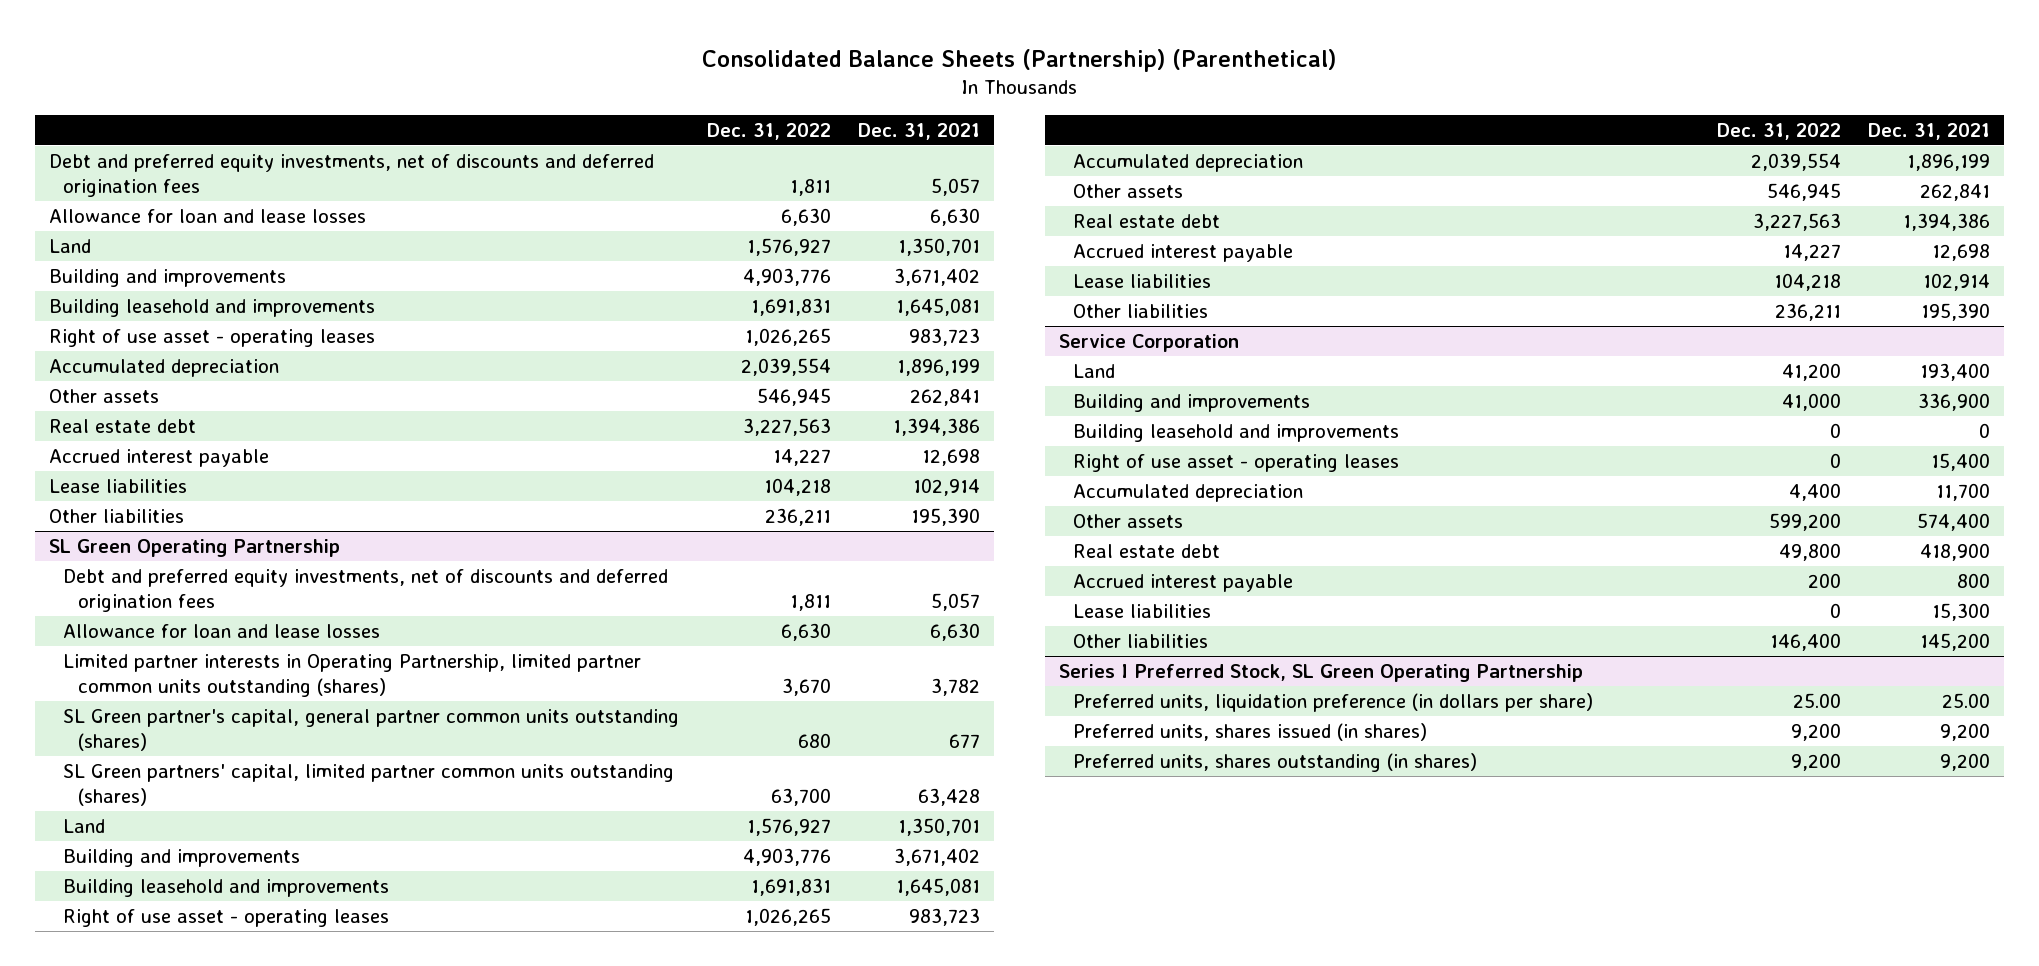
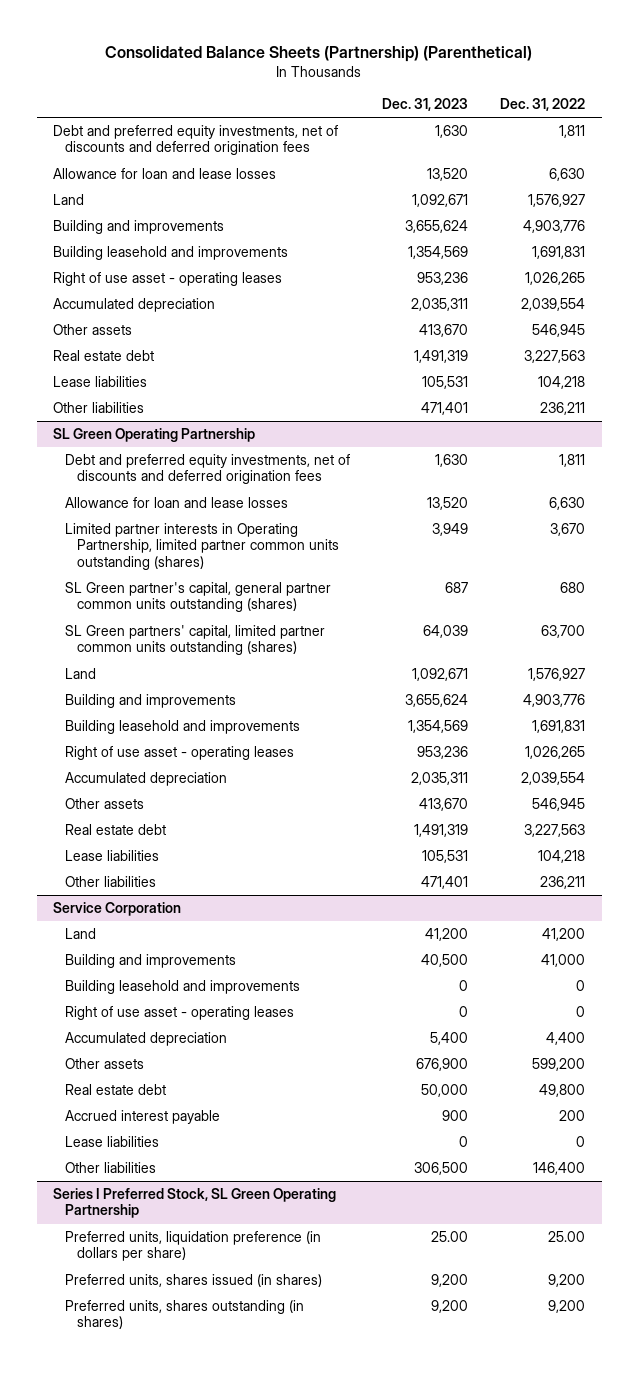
[858,122,981,140] Dec. 31, 2021 -> none
none -> [382,98,469,112] Dec. 31, 2023
[48,448,269,467] Accrued interest payable -> none
[1073,243,1294,262] Accrued interest payable -> none

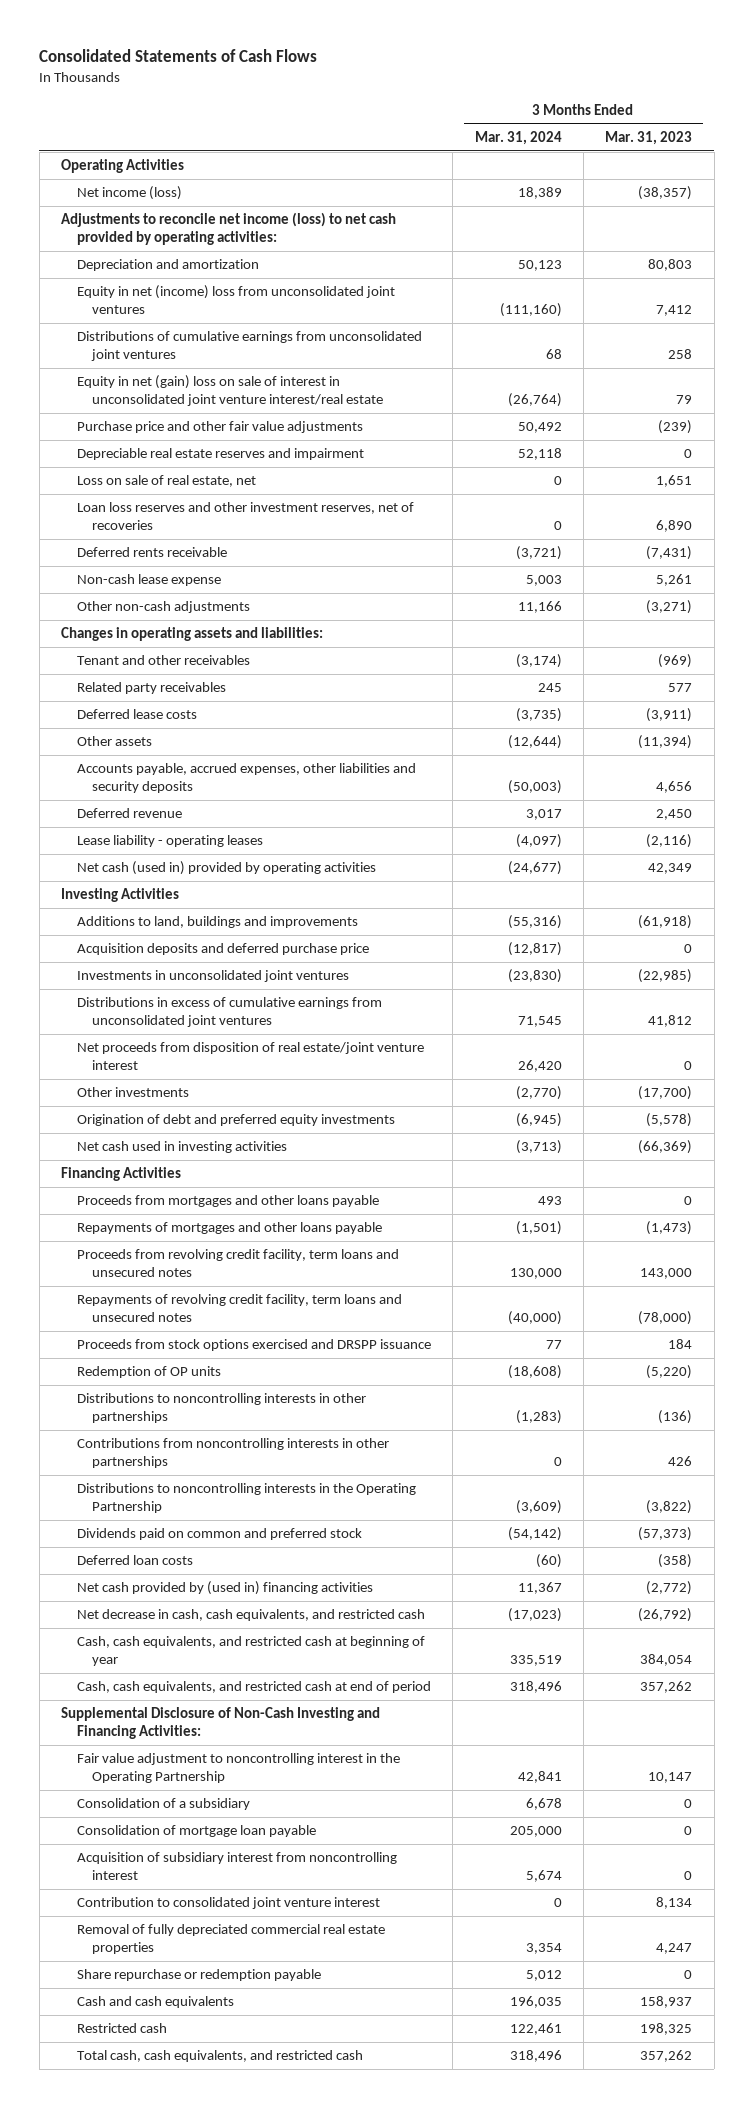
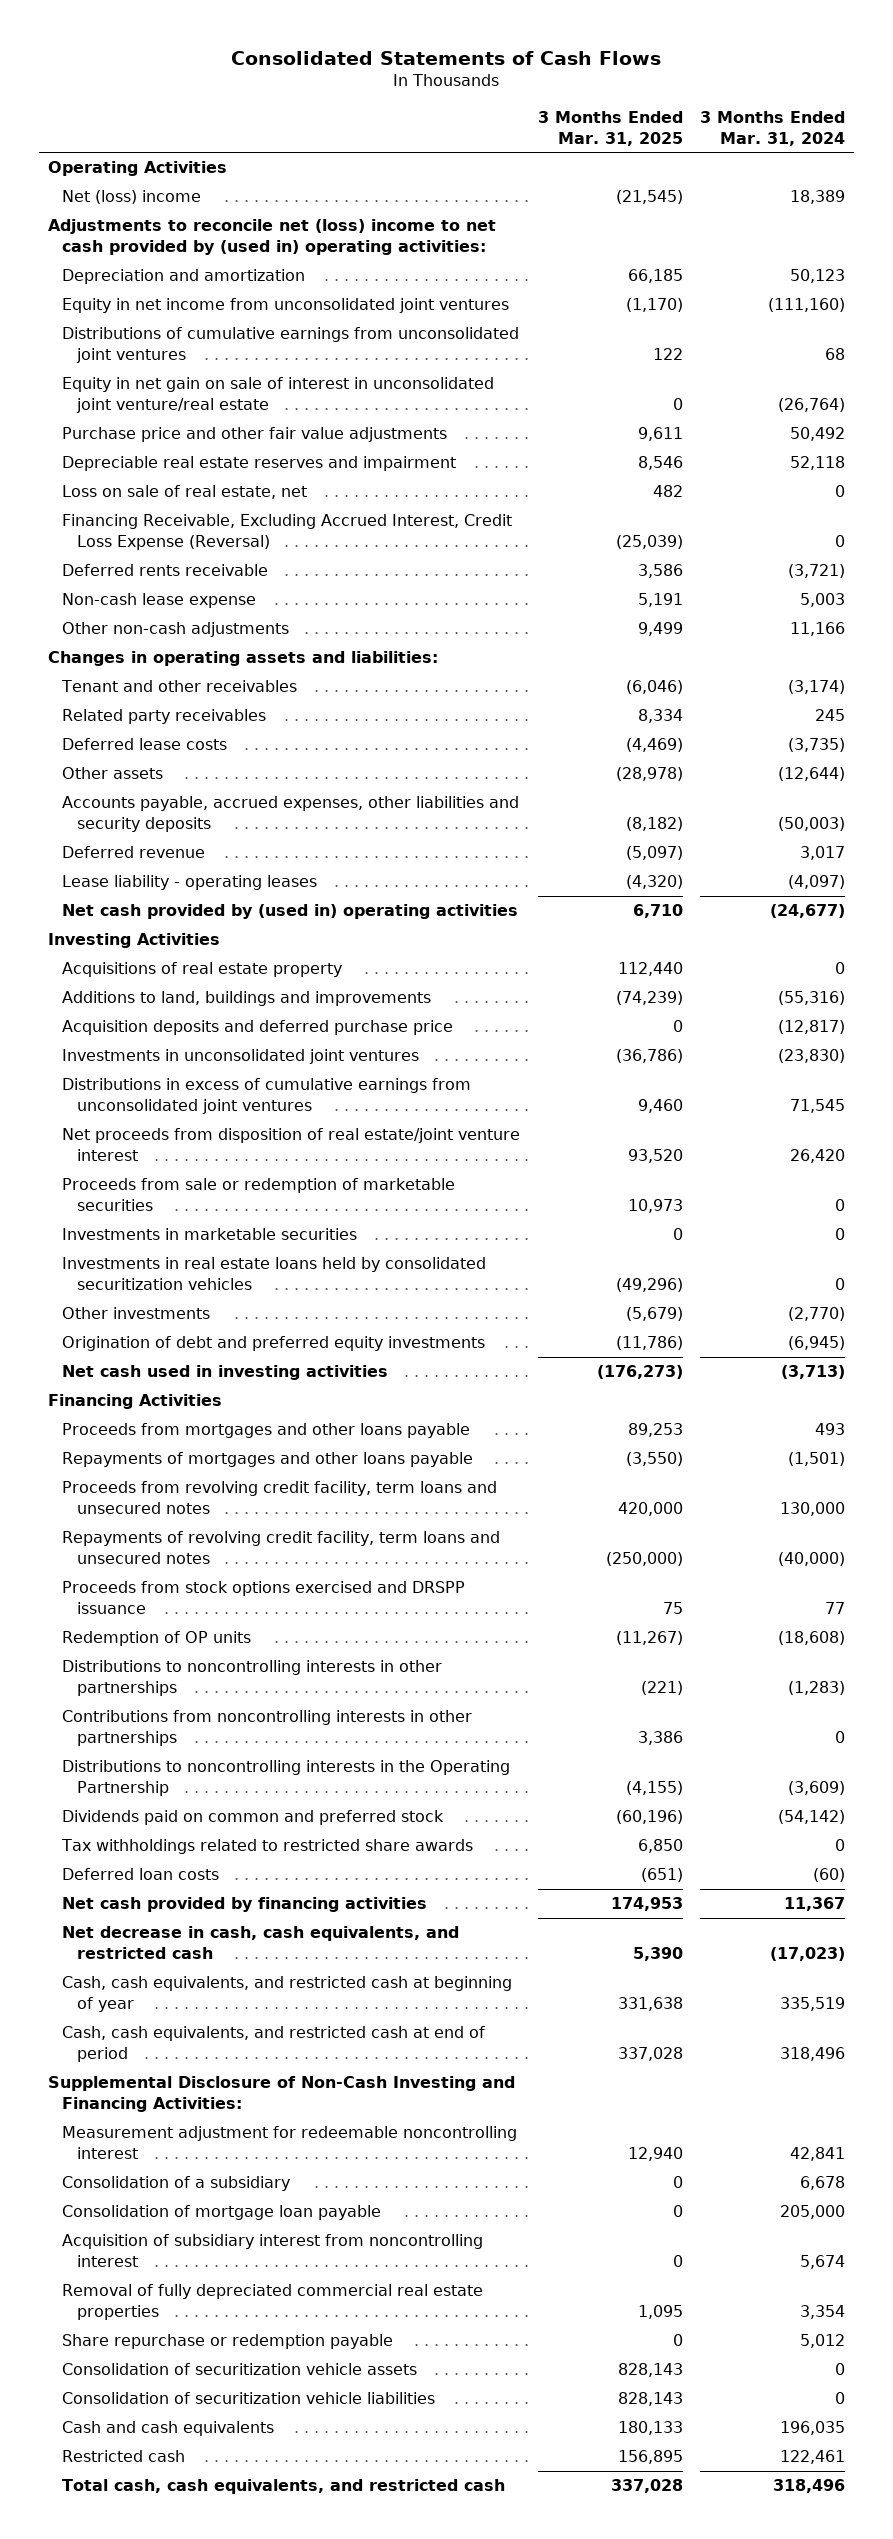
[605,131,693,146] Mar. 31, 2023 -> none
none -> [537,111,683,146] 3 Months Ended Mar. 31, 2025
[76,186,182,201] Net income (loss) -> [62,190,202,205] Net (loss) income
[61,212,397,246] Adjustments to reconcile net income (loss) to net cash provided by operating activities: -> [47,219,496,256] Adjustments to reconcile net (loss) income to net cash provided by (used in) operating activities:
[76,285,395,315] Equity in net (income) loss from unconsolidated joint ventures -> [62,298,510,314] Equity in net income from unconsolidated joint ventures
[76,375,384,407] Equity in net (gain) loss on sale of interest in unconsolidated joint venture interest/real estate -> [62,377,495,414] Equity in net gain on sale of interest in unconsolidated joint venture/real estate
[76,502,414,531] Loan loss reserves and other investment reserves, net of recoveries -> [62,514,513,551] Financing Receivable, Excluding Accrued Interest, Credit Loss Expense (Reversal)
[76,861,376,876] Net cash (used in) provided by operating activities -> [62,904,519,920] Net cash provided by (used in) operating activities
none -> [62,962,343,978] Acquisitions of real estate property
none -> [62,1178,456,1212] Proceeds from sale or redemption of marketable securities
none -> [62,1228,358,1241] Investments in marketable securities
none -> [62,1257,487,1291] Investments in real estate loans held by consolidated securitization vehicles
none -> [61,1839,474,1855] Tax withholdings related to restricted share awards
[76,1581,373,1596] Net cash provided by (used in) financing activities -> [62,1897,428,1913] Net cash provided by financing activities
[76,1753,400,1784] Fair value adjustment to noncontrolling interest in the Operating Partnership -> [62,2126,518,2160] Measurement adjustment for redeemable noncontrolling interest
[76,1897,380,1910] Contribution to consolidated joint venture interest -> none
none -> [62,2363,418,2376] Consolidation of securitization vehicle assets
none -> [62,2392,436,2405] Consolidation of securitization vehicle liabilities

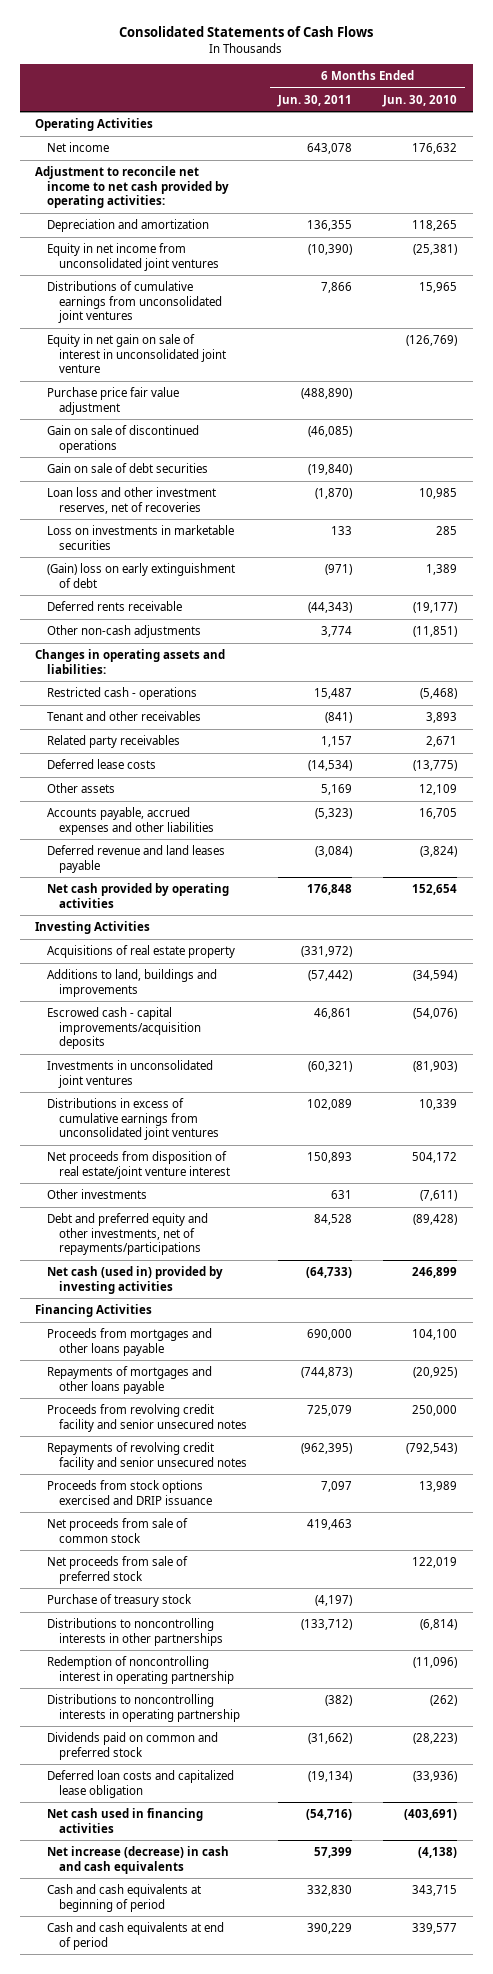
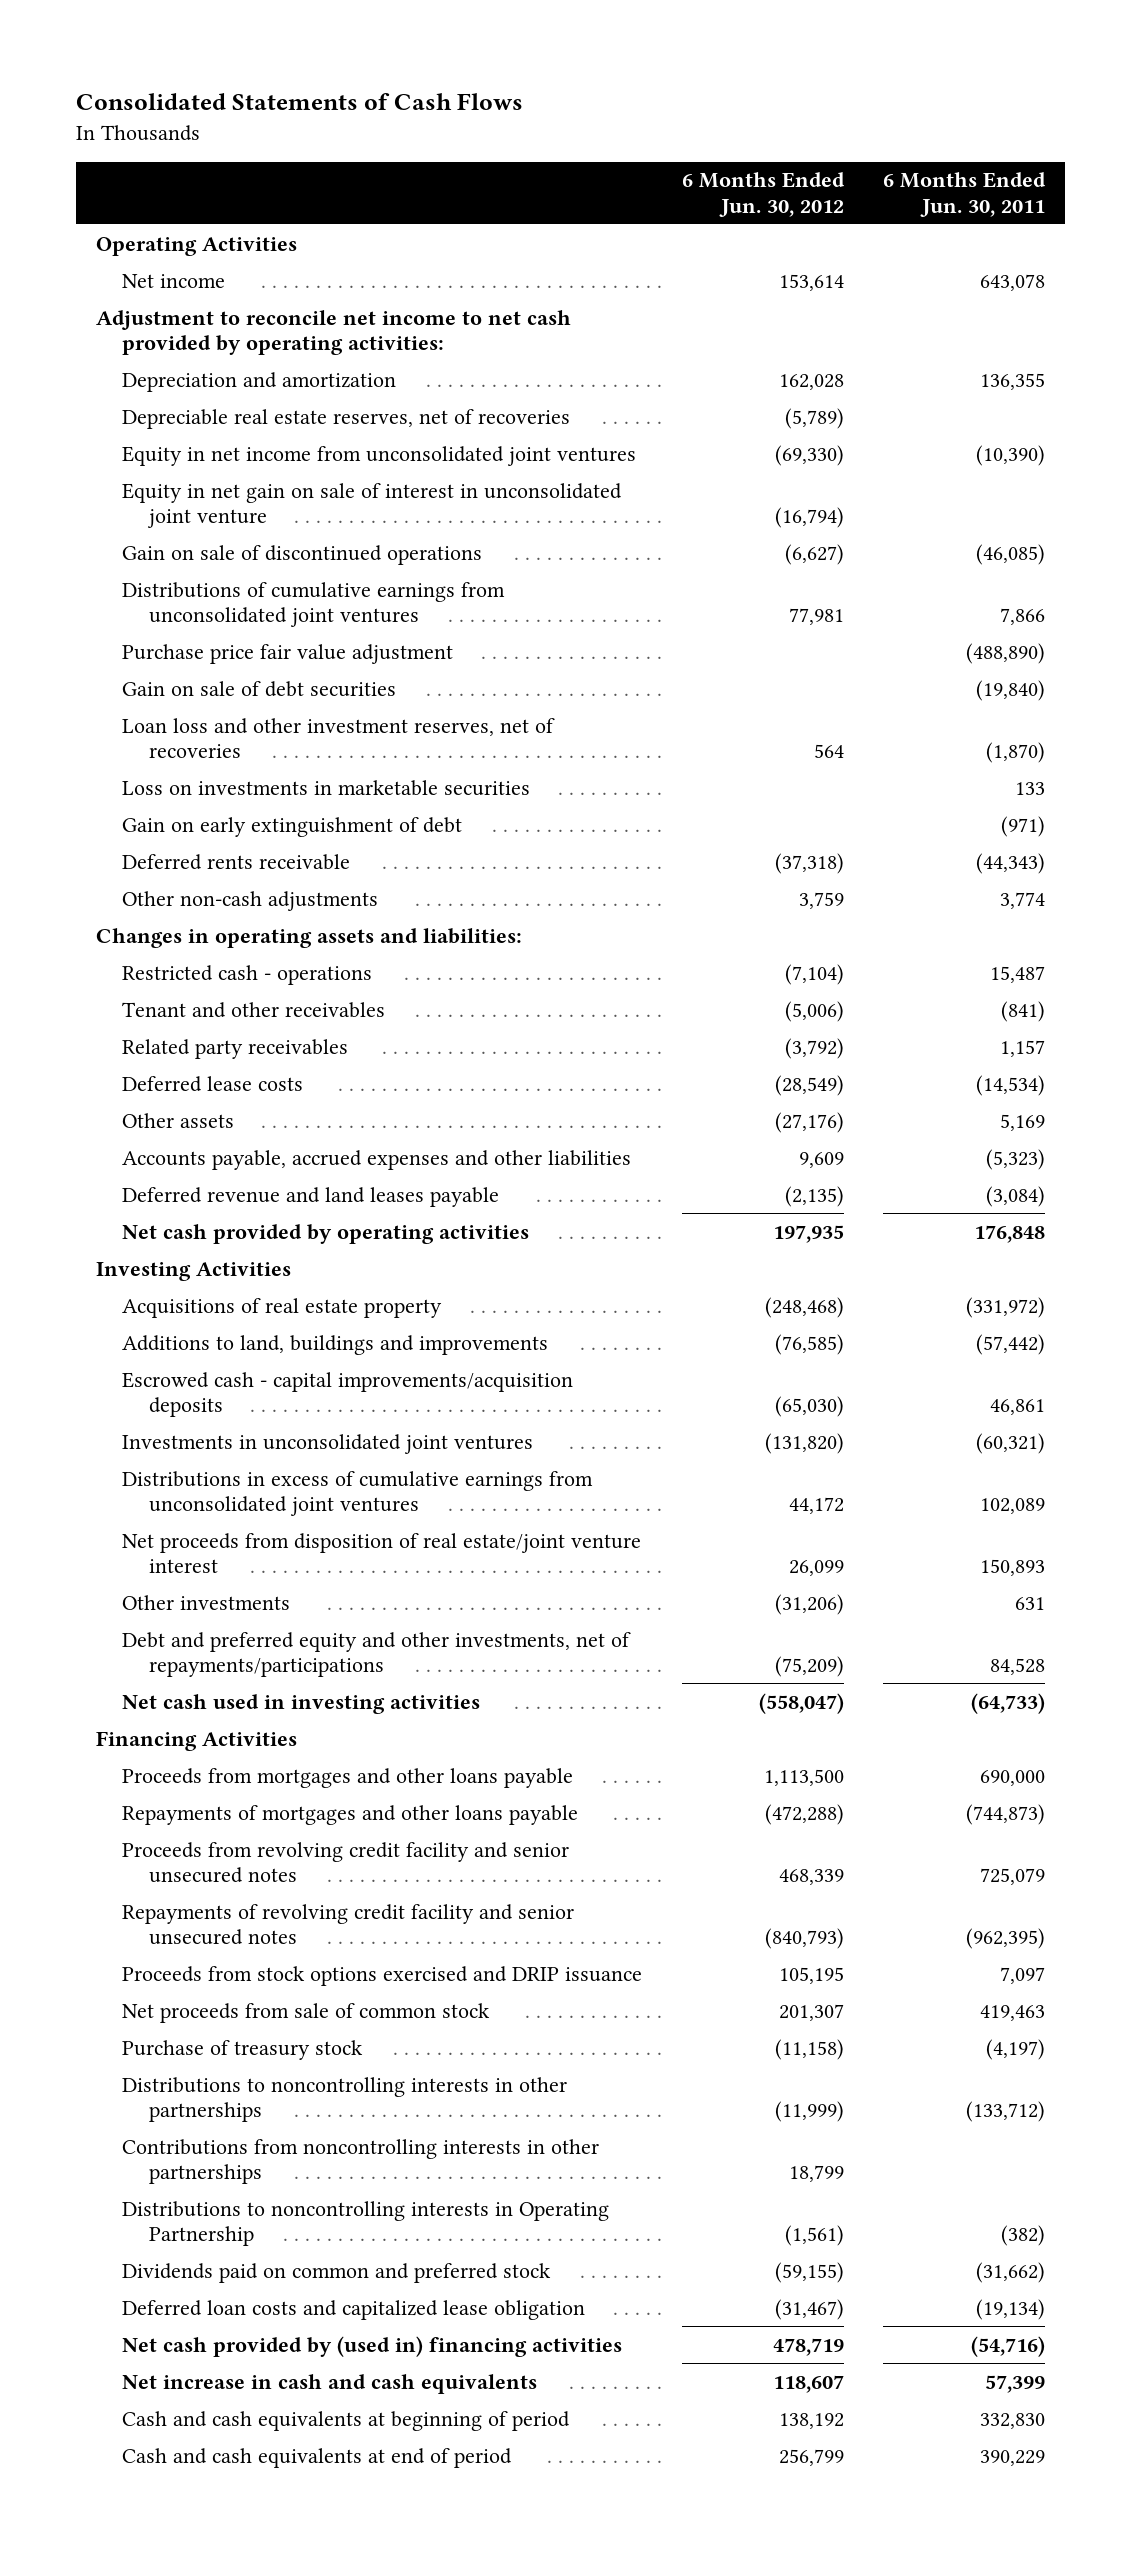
[382,94,458,107] Jun. 30, 2010 -> none
none -> [681,172,845,217] 6 Months Ended Jun. 30, 2012
none -> [122,408,571,429] Depreciable real estate reserves, net of recoveries
[47,280,223,324] Distributions of cumulative earnings from unconsolidated joint ventures -> [122,581,506,627] Distributions of cumulative earnings from unconsolidated joint ventures
[47,386,180,415] Purchase price fair value adjustment -> [122,643,454,664] Purchase price fair value adjustment
[47,562,236,588] (Gain) loss on early extinguishment of debt -> [122,816,463,837] Gain on early extinguishment of debt
[47,1265,224,1294] Net cash (used in) provided by investing activities -> [122,1693,481,1714] Net cash used in investing activities
[47,1555,189,1584] Net proceeds from sale of preferred stock -> none
[47,1655,235,1684] Redemption of noncontrolling interest in operating partnership -> none
none -> [122,2138,600,2184] Contributions from noncontrolling interests in other partnerships
[47,1693,241,1722] Distributions to noncontrolling interests in operating partnership -> [122,2200,610,2246] Distributions to noncontrolling interests in Operating Partnership
[47,1807,204,1833] Net cash used in financing activities -> [122,2335,623,2357] Net cash provided by (used in) financing activities
[47,1845,230,1874] Net increase (decrease) in cash and cash equivalents -> [122,2373,538,2394] Net increase in cash and cash equivalents

